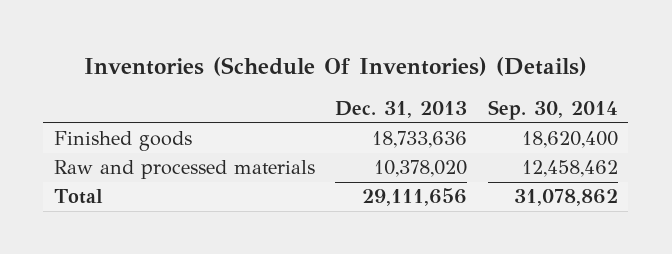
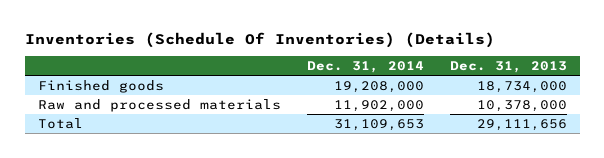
[487,100,618,121] Sep. 30, 2014 -> none
none -> [306,61,424,74] Dec. 31, 2014
[372,131,468,149] 18,733,636 -> [476,80,567,93] 18,734,000
[374,160,468,178] 10,378,020 -> [476,99,567,112] 10,378,000

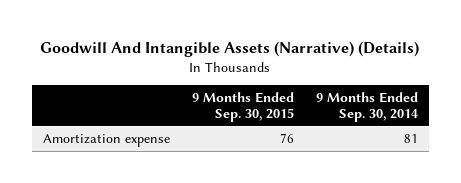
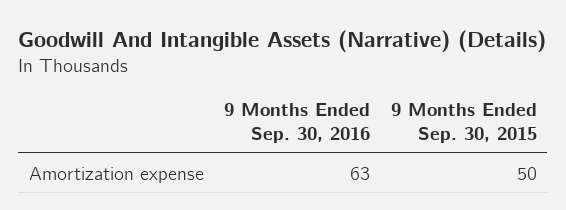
[316,91,419,123] 9 Months Ended Sep. 30, 2014 -> none
none -> [224,103,371,144] 9 Months Ended Sep. 30, 2016
[279,133,294,144] 76 -> [517,166,538,180] 50

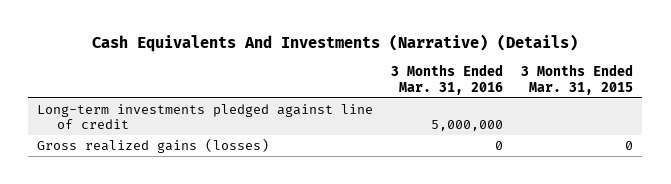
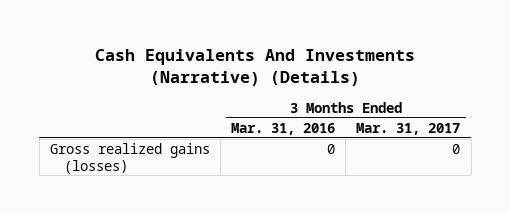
[521,64,634,95] 3 Months Ended Mar. 31, 2015 -> none
none -> [356,122,461,135] Mar. 31, 2017
[37,104,374,130] Long-term investments pledged against line of credit -> none

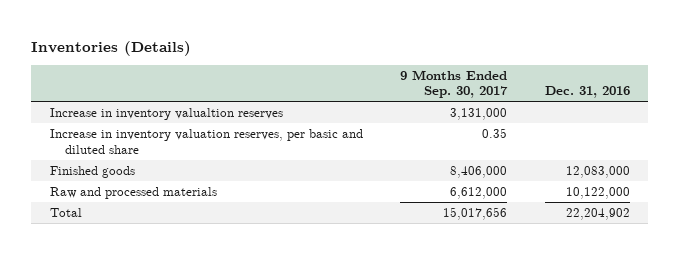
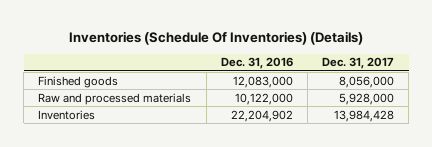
[31,40,192,56] Inventories (Details) -> [69,30,364,45] Inventories (Schedule Of Inventories) (Details)
[400,69,509,99] 9 Months Ended Sep. 30, 2017 -> none
none -> [322,57,395,70] Dec. 31, 2017
[49,108,283,121] Increase in inventory valualtion reserves -> none
[49,129,363,154] Increase in inventory valuation reserves, per basic and diluted share -> none
[49,208,82,218] Total -> [38,109,96,120] Inventories

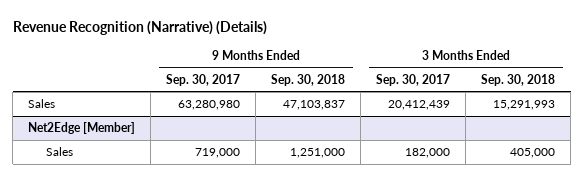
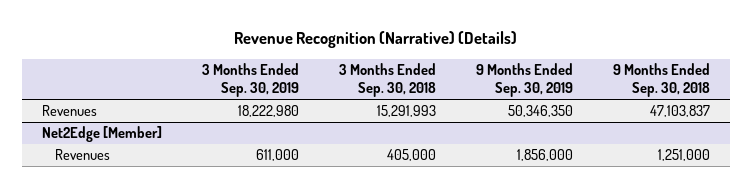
[166,73,241,86] Sep. 30, 2017 -> none
[376,73,451,86] Sep. 30, 2017 -> none
none -> [202,63,300,98] 3 Months Ended Sep. 30, 2019
none -> [476,63,574,98] 9 Months Ended Sep. 30, 2019
[28,99,56,109] Sales -> [42,105,98,117] Revenues
[45,147,73,157] Sales -> [54,149,110,161] Revenues

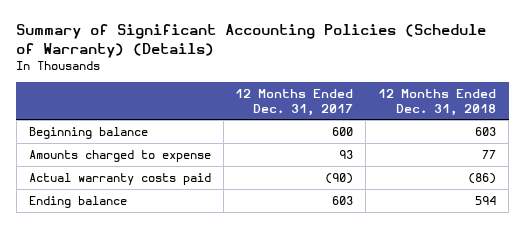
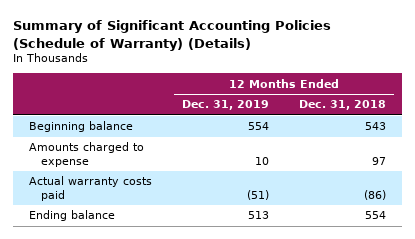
[235,89,354,116] 12 Months Ended Dec. 31, 2017 -> none
none -> [181,100,269,111] Dec. 31, 2019
[475,126,497,136] 603 -> [365,122,387,131] 543
[482,149,497,159] 77 -> [372,156,387,165] 97
[475,195,497,205] 594 -> [365,211,387,220] 554

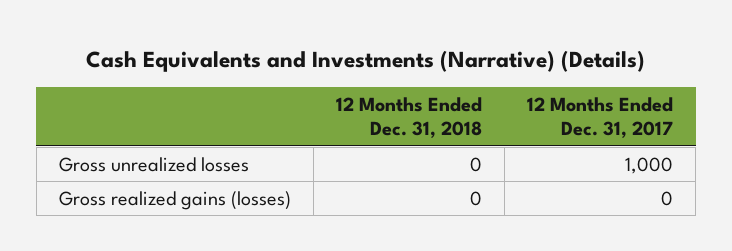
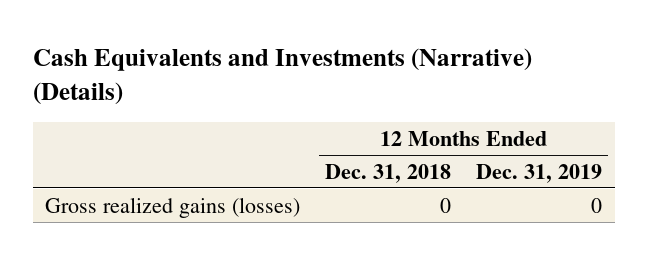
[527,96,674,139] 12 Months Ended Dec. 31, 2017 -> none
none -> [476,163,603,183] Dec. 31, 2019
[58,156,249,172] Gross unrealized losses -> none

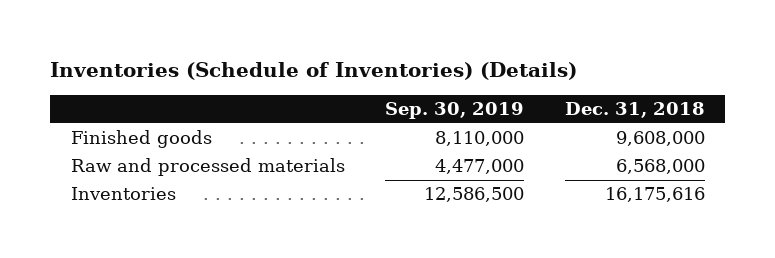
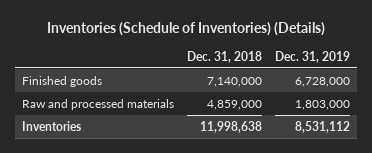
[385,102,525,120] Sep. 30, 2019 -> none
none -> [275,50,351,63] Dec. 31, 2019
[615,131,705,147] 9,608,000 -> [207,76,263,87] 7,140,000
[615,159,705,175] 6,568,000 -> [207,99,263,110] 4,859,000
[604,187,705,203] 16,175,616 -> [200,120,263,133] 11,998,638

